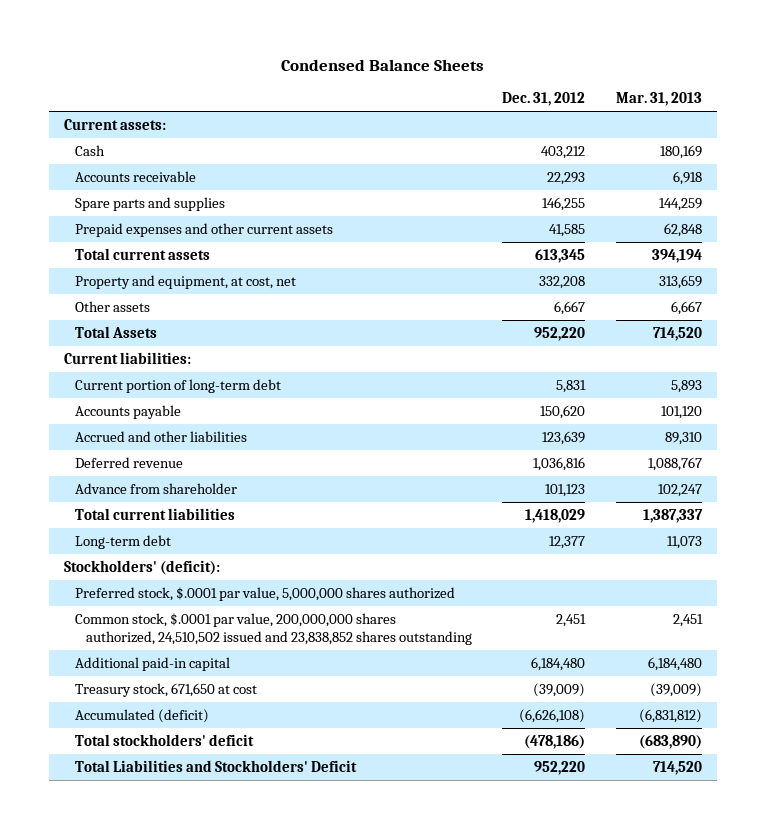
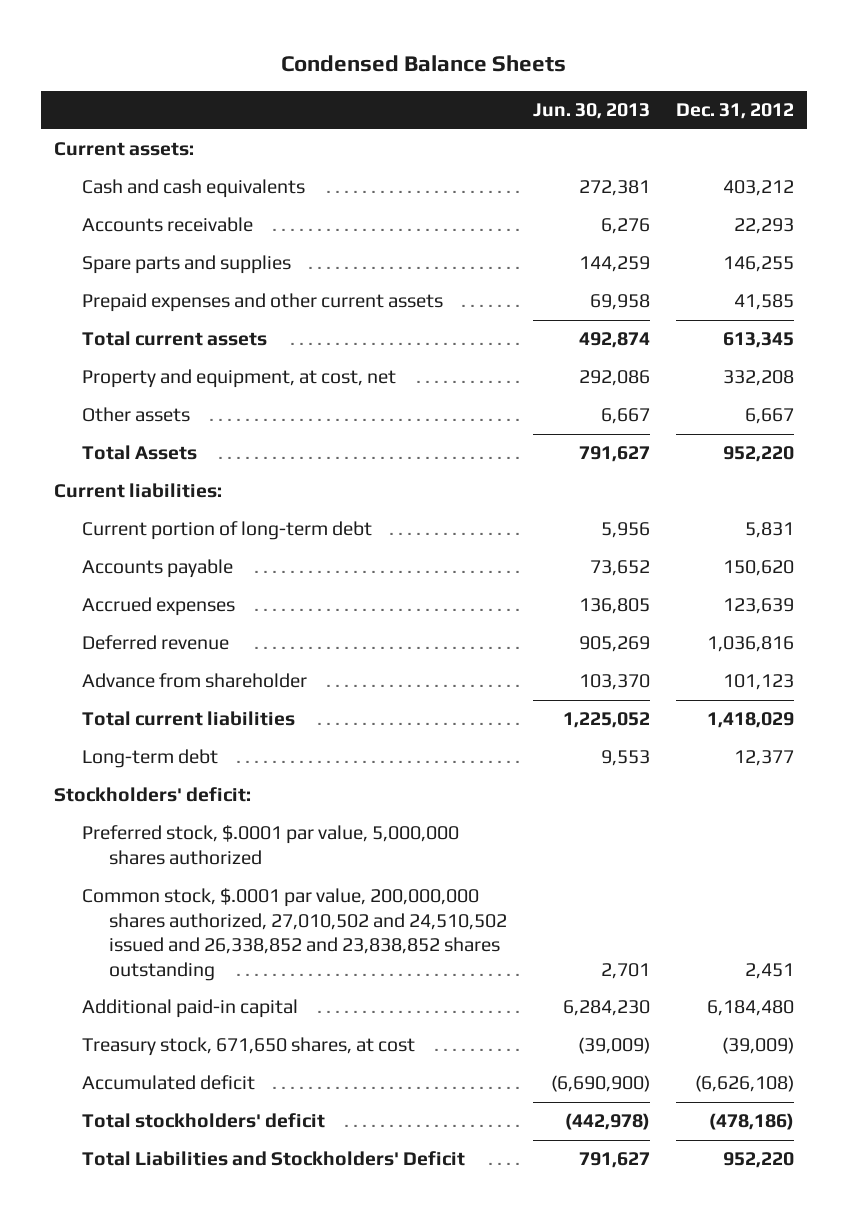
[615,92,702,107] Mar. 31, 2013 -> none
none -> [533,103,651,120] Jun. 30, 2013
[75,144,106,156] Cash -> [81,179,305,199] Cash and cash equivalents
[75,430,248,442] Accrued and other liabilities -> [81,597,235,617] Accrued expenses
[63,559,220,575] Stockholders' (deficit): -> [53,787,251,803] Stockholders' deficit:
[75,612,473,646] Common stock, $.0001 par value, 200,000,000 shares authorized, 24,510,502 issued and 23,838,852 shares outstanding -> [81,888,508,981] Common stock, $.0001 par value, 200,000,000 shares authorized, 27,010,502 and 24,510,502 issued and 26,338,852 and 23,838,852 shares outstanding
[75,682,258,697] Treasury stock, 671,650 at cost -> [81,1037,415,1057] Treasury stock, 671,650 shares, at cost
[75,708,210,723] Accumulated (deficit) -> [81,1075,255,1091] Accumulated deficit

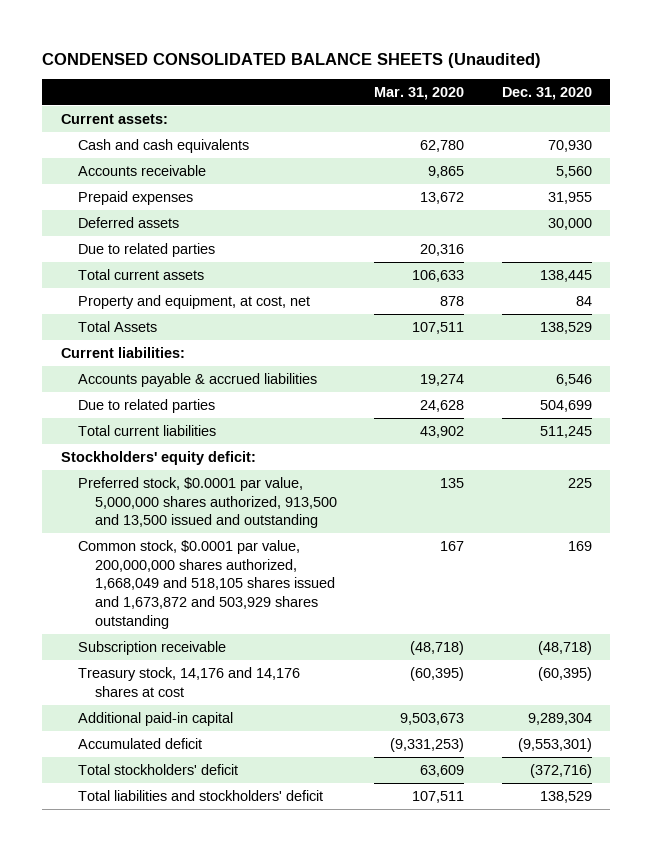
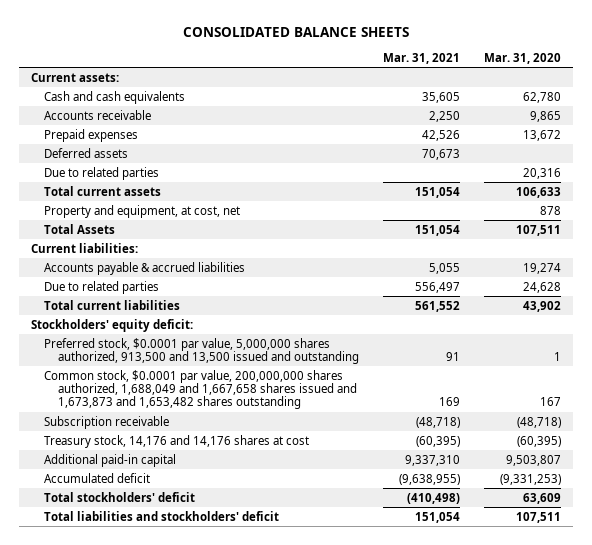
[42,52,542,68] CONDENSED CONSOLIDATED BALANCE SHEETS (Unaudited) -> [182,26,409,37] CONSOLIDATED BALANCE SHEETS
[501,86,592,100] Dec. 31, 2020 -> none
none -> [382,52,460,64] Mar. 31, 2021
[440,477,465,488] 135 -> [553,351,561,361] 1
[77,539,336,629] Common stock, $0.0001 par value, 200,000,000 shares authorized, 1,668,049 and 518,105 shares issued and 1,673,872 and 503,929 shares outstanding -> [44,369,357,410] Common stock, $0.0001 par value, 200,000,000 shares authorized, 1,688,049 and 1,667,658 shares issued and 1,673,873 and 1,653,482 shares outstanding
[400,712,465,725] 9,503,673 -> [505,454,561,466] 9,503,807

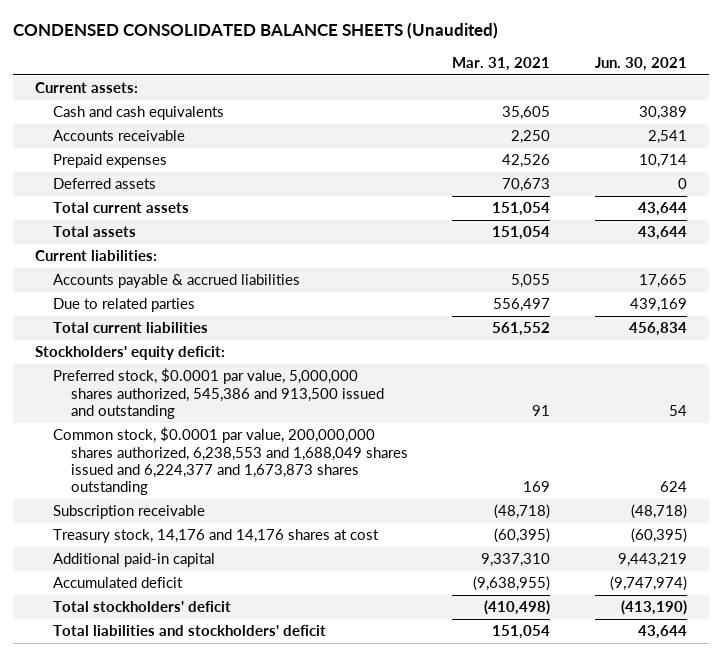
[182,26,409,37] CONSOLIDATED BALANCE SHEETS -> [12,21,498,39] CONDENSED CONSOLIDATED BALANCE SHEETS (Unaudited)
[483,52,561,64] Mar. 31, 2020 -> none
none -> [594,57,687,72] Jun. 30, 2021
[44,166,160,180] Due to related parties -> none
[44,204,241,218] Property and equipment, at cost, net -> none
[44,223,116,234] Total Assets -> [52,226,136,238] Total assets
[44,337,359,364] Preferred stock, $0.0001 par value, 5,000,000 shares authorized, 913,500 and 13,500 issued and outstanding -> [52,368,385,420] Preferred stock, $0.0001 par value, 5,000,000 shares authorized, 545,386 and 913,500 issued and outstanding
[44,369,357,410] Common stock, $0.0001 par value, 200,000,000 shares authorized, 1,688,049 and 1,667,658 shares issued and 1,673,873 and 1,653,482 shares outstanding -> [52,427,409,496] Common stock, $0.0001 par value, 200,000,000 shares authorized, 6,238,553 and 1,688,049 shares issued and 6,224,377 and 1,673,873 shares outstanding

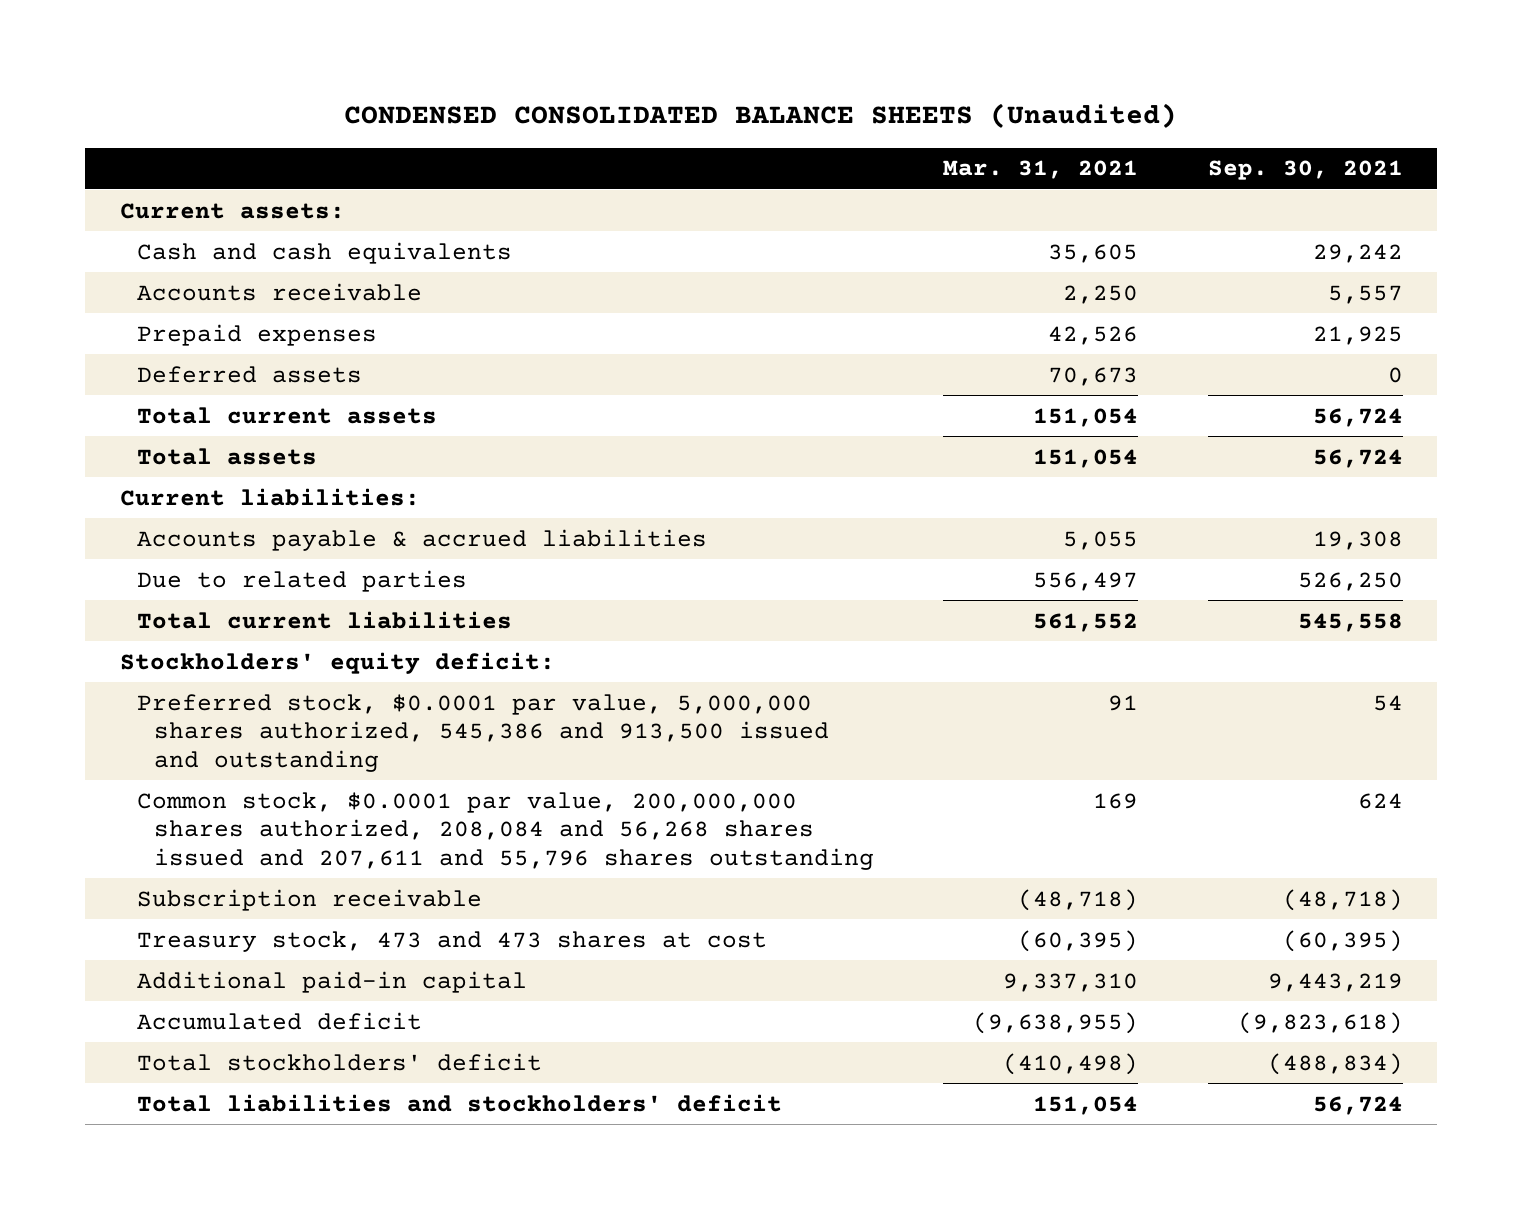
[594,57,687,72] Jun. 30, 2021 -> none
none -> [1207,160,1403,181] Sep. 30, 2021
[52,427,409,496] Common stock, $0.0001 par value, 200,000,000 shares authorized, 6,238,553 and 1,688,049 shares issued and 6,224,377 and 1,673,873 shares outstanding -> [136,791,875,870] Common stock, $0.0001 par value, 200,000,000 shares authorized, 208,084 and 56,268 shares issued and 207,611 and 55,796 shares outstanding
[52,529,379,544] Treasury stock, 14,176 and 14,176 shares at cost -> [136,930,767,952] Treasury stock, 473 and 473 shares at cost

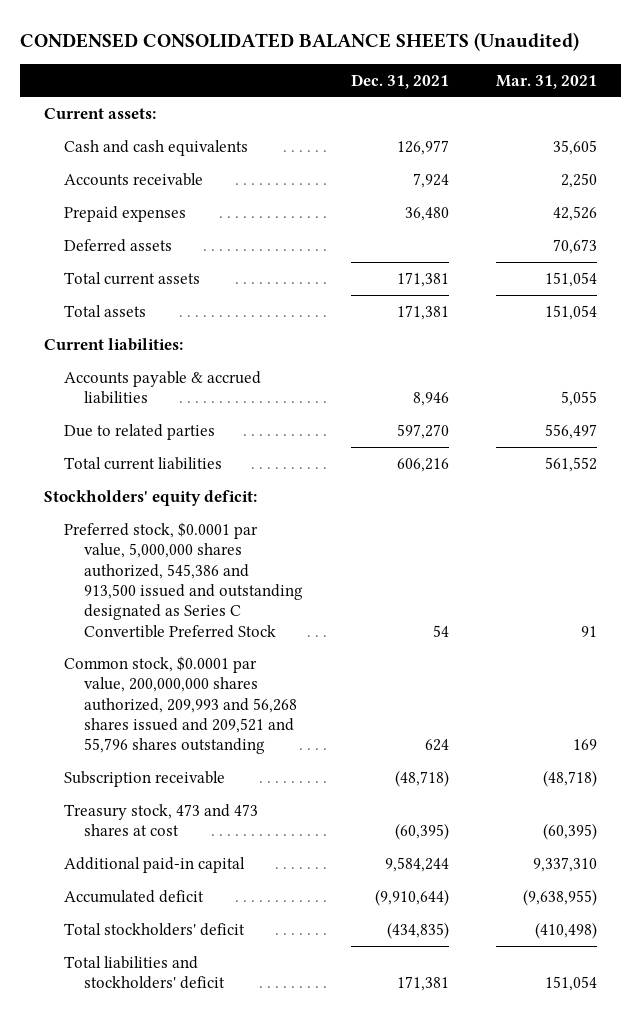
[1207,160,1403,181] Sep. 30, 2021 -> none
none -> [350,73,449,89] Dec. 31, 2021
[136,693,830,772] Preferred stock, $0.0001 par value, 5,000,000 shares authorized, 545,386 and 913,500 issued and outstanding -> [64,521,304,638] Preferred stock, $0.0001 par value, 5,000,000 shares authorized, 545,386 and 913,500 issued and outstanding designated as Series C Convertible Preferred Stock
[136,791,875,870] Common stock, $0.0001 par value, 200,000,000 shares authorized, 208,084 and 56,268 shares issued and 207,611 and 55,796 shares outstanding -> [64,655,298,755] Common stock, $0.0001 par value, 200,000,000 shares authorized, 209,993 and 56,268 shares issued and 209,521 and 55,796 shares outstanding

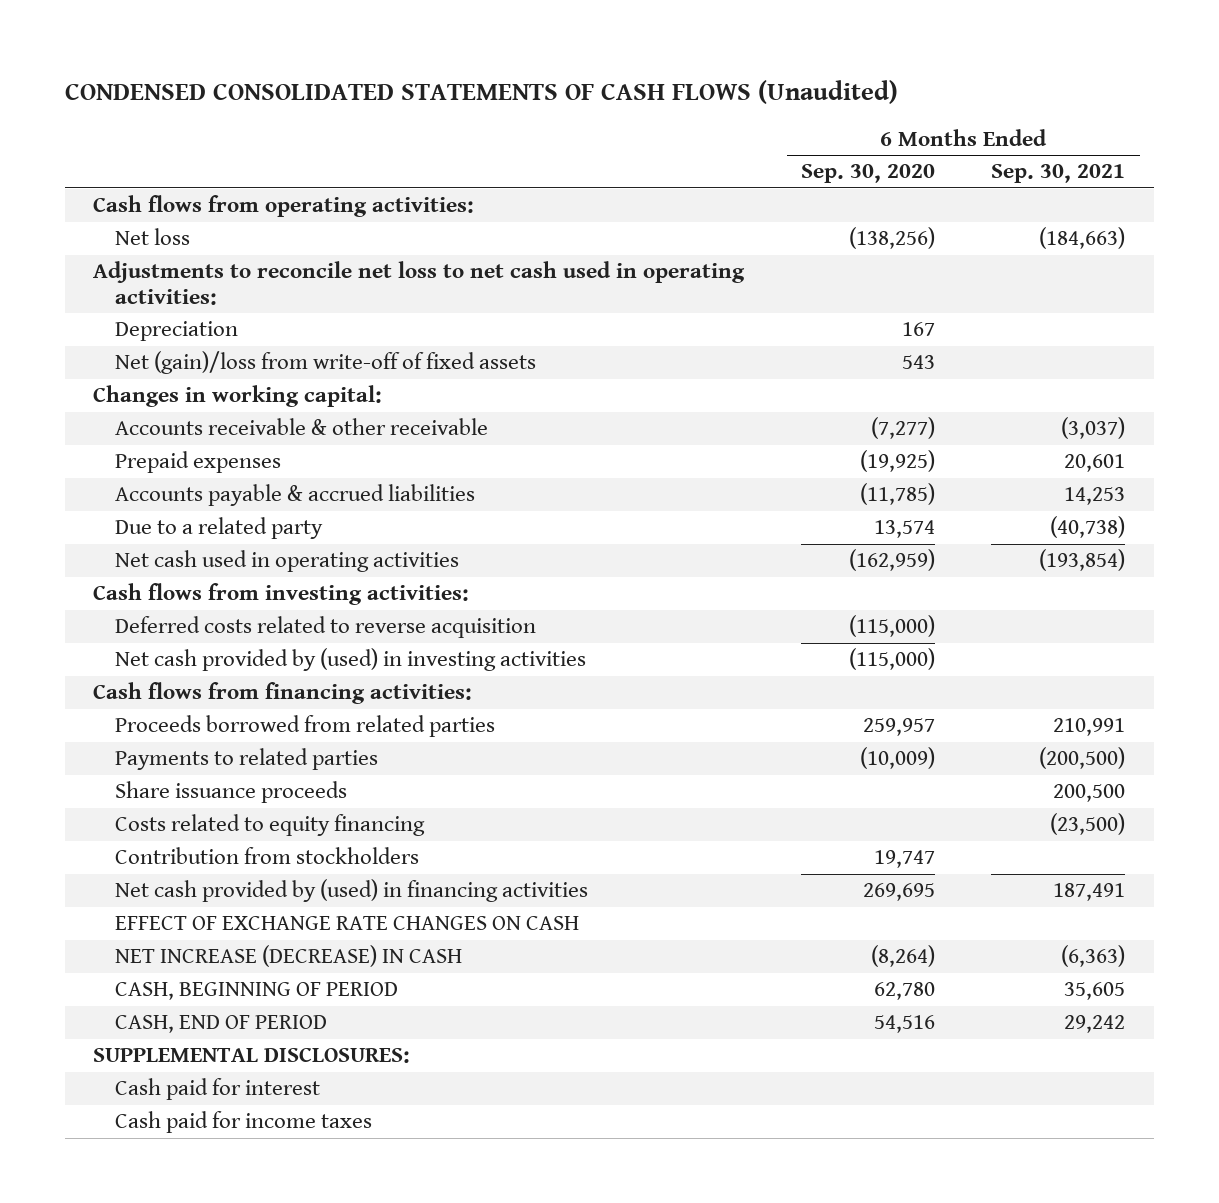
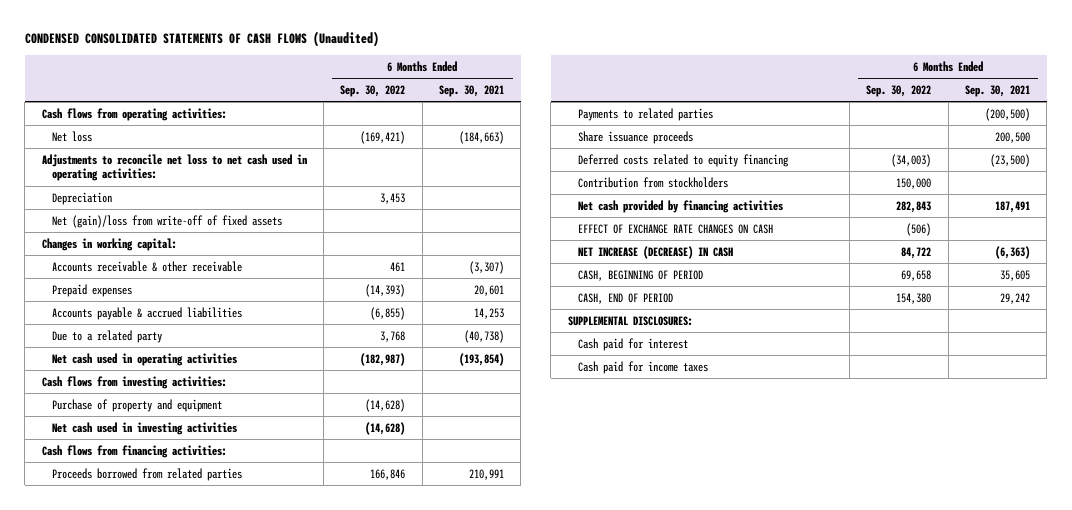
[800,164,935,184] Sep. 30, 2020 -> none
none -> [340,84,406,97] Sep. 30, 2022
[1061,417,1126,440] (3,037) -> [469,260,505,274] (3,307)
[114,616,536,639] Deferred costs related to reverse acquisition -> none
none -> [52,398,223,412] Purchase of property and equipment
[114,648,586,672] Net cash provided by (used) in investing activities -> [52,421,238,435] Net cash used in investing activities
[114,814,425,837] Costs related to equity financing -> [578,153,790,167] Deferred costs related to equity financing
[114,879,588,903] Net cash provided by (used) in financing activities -> [578,199,784,213] Net cash provided by financing activities

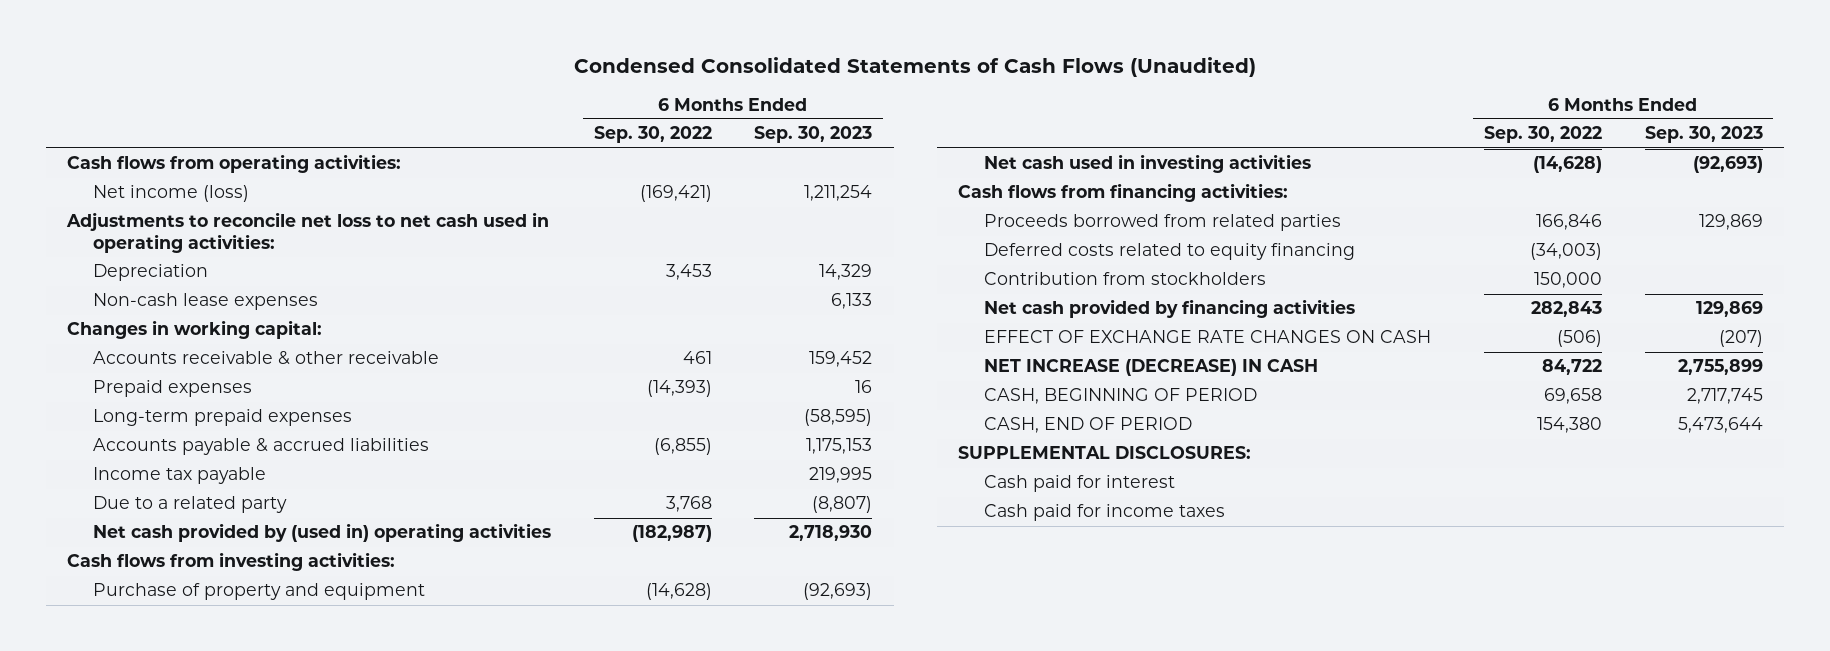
[24,31,379,48] CONDENSED CONSOLIDATED STATEMENTS OF CASH FLOWS (Unaudited) -> [574,56,1257,77] Condensed Consolidated Statements of Cash Flows (Unaudited)
[439,84,505,97] Sep. 30, 2021 -> none
none -> [754,126,873,144] Sep. 30, 2023
[52,130,93,142] Net loss -> [92,185,249,203] Net income (loss)
[52,214,283,228] Net (gain)/loss from write-off of fixed assets -> none
none -> [92,293,318,311] Non-cash lease expenses
none -> [92,409,352,427] Long-term prepaid expenses
none -> [92,467,266,485] Income tax payable
[52,352,238,366] Net cash used in operating activities -> [92,523,551,543] Net cash provided by (used in) operating activities
[578,107,714,121] Payments to related parties -> none
[578,130,694,144] Share issuance proceeds -> none

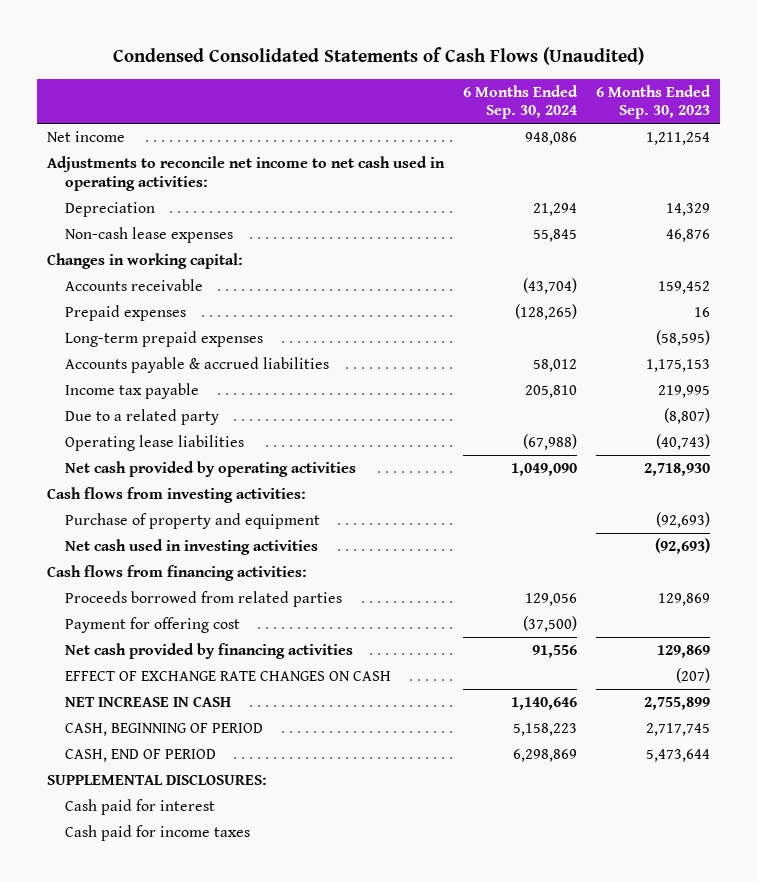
[593,126,712,144] Sep. 30, 2022 -> none
none -> [463,84,579,120] 6 Months Ended Sep. 30, 2024
[67,154,402,174] Cash flows from operating activities: -> none
[92,185,249,203] Net income (loss) -> [46,131,125,143] Net income
[66,212,550,253] Adjustments to reconcile net loss to net cash used in operating activities: -> [46,156,445,191] Adjustments to reconcile net income to net cash used in operating activities:
[831,293,873,310] 6,133 -> [666,229,711,243] 46,876
[92,351,439,366] Accounts receivable & other receivable -> [65,279,204,292] Accounts receivable
none -> [65,435,245,452] Operating lease liabilities
[92,523,551,543] Net cash provided by (used in) operating activities -> [65,461,357,478] Net cash provided by operating activities
[983,272,1266,286] Contribution from stockholders -> none
[983,243,1355,261] Deferred costs related to equity financing -> [65,617,241,634] Payment for offering cost
[983,359,1318,377] NET INCREASE (DECREASE) IN CASH -> [65,696,232,708] NET INCREASE IN CASH

